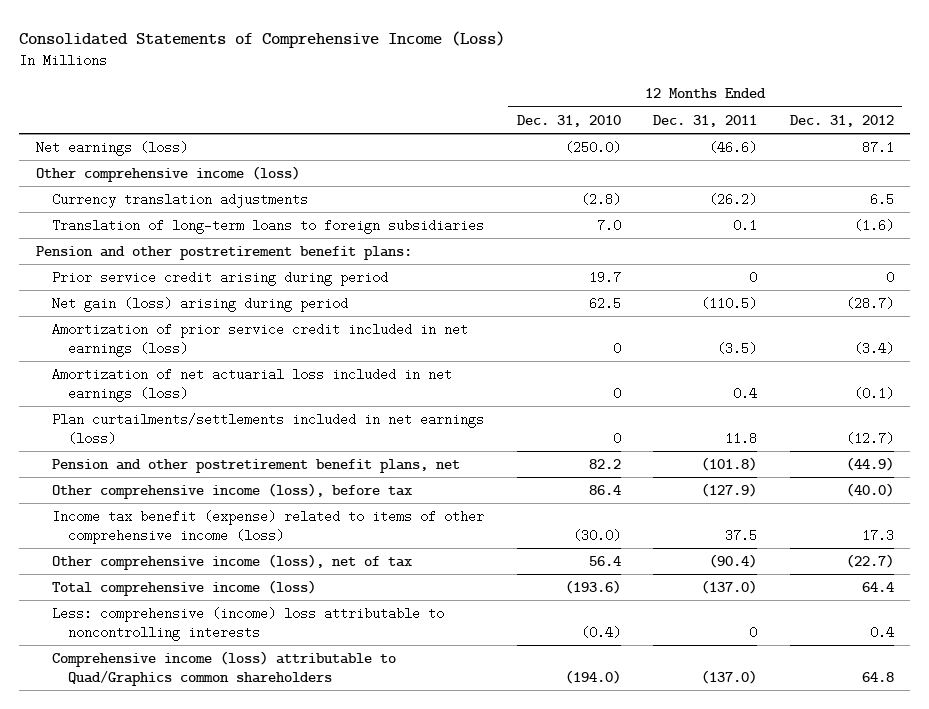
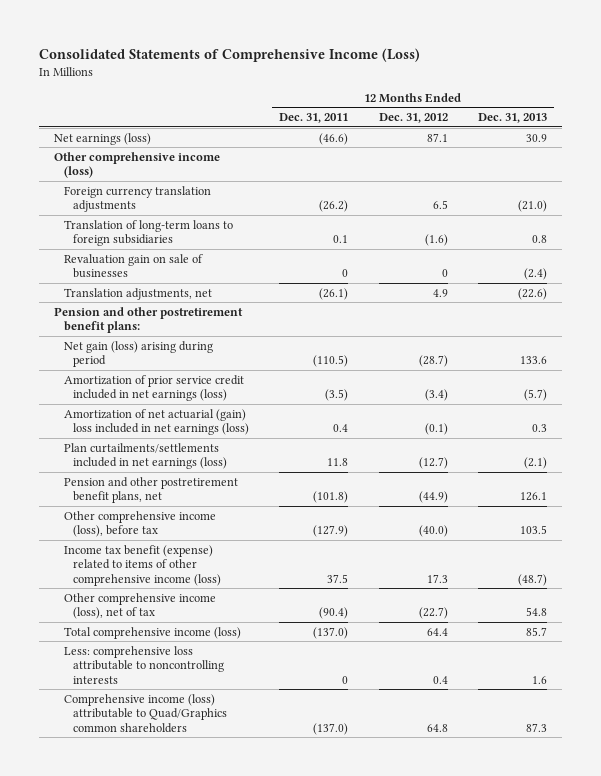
[516,114,621,127] Dec. 31, 2010 -> none
none -> [477,113,547,124] Dec. 31, 2013
[51,192,308,208] Currency translation adjustments -> [63,185,211,213] Foreign currency translation adjustments
none -> [63,253,203,279] Revaluation gain on sale of businesses
none -> [63,287,212,300] Translation adjustments, net
[51,270,388,286] Prior service credit arising during period -> none
[51,367,452,403] Amortization of net actuarial loss included in net earnings (loss) -> [63,408,250,436] Amortization of net actuarial (gain) loss included in net earnings (loss)
[51,606,444,642] Less: comprehensive (income) loss attributable to noncontrolling interests -> [63,645,225,684] Less: comprehensive loss attributable to noncontrolling interests

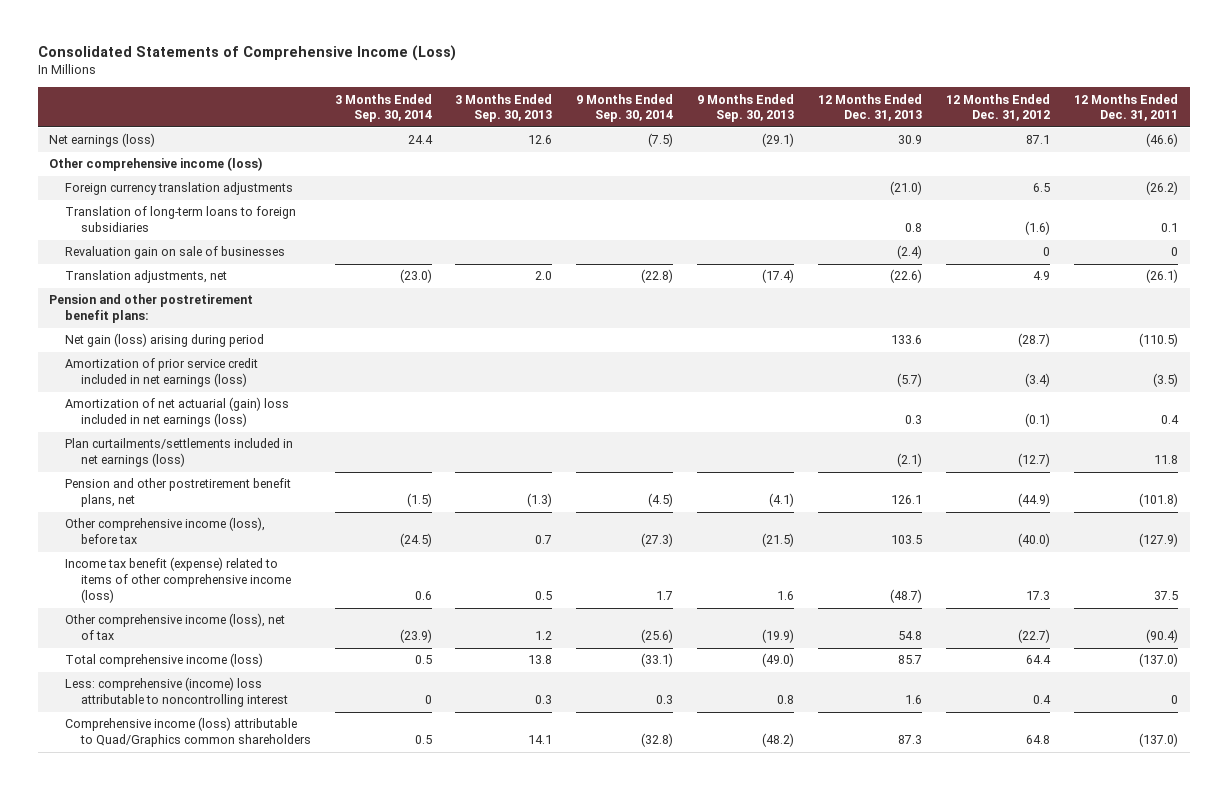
none -> [334,93,432,123] 3 Months Ended Sep. 30, 2014
none -> [455,93,553,123] 3 Months Ended Sep. 30, 2013
none -> [576,93,674,123] 9 Months Ended Sep. 30, 2014
none -> [697,93,795,123] 9 Months Ended Sep. 30, 2013
[63,645,225,684] Less: comprehensive loss attributable to noncontrolling interests -> [65,677,288,708] Less: comprehensive (income) loss attributable to noncontrolling interest

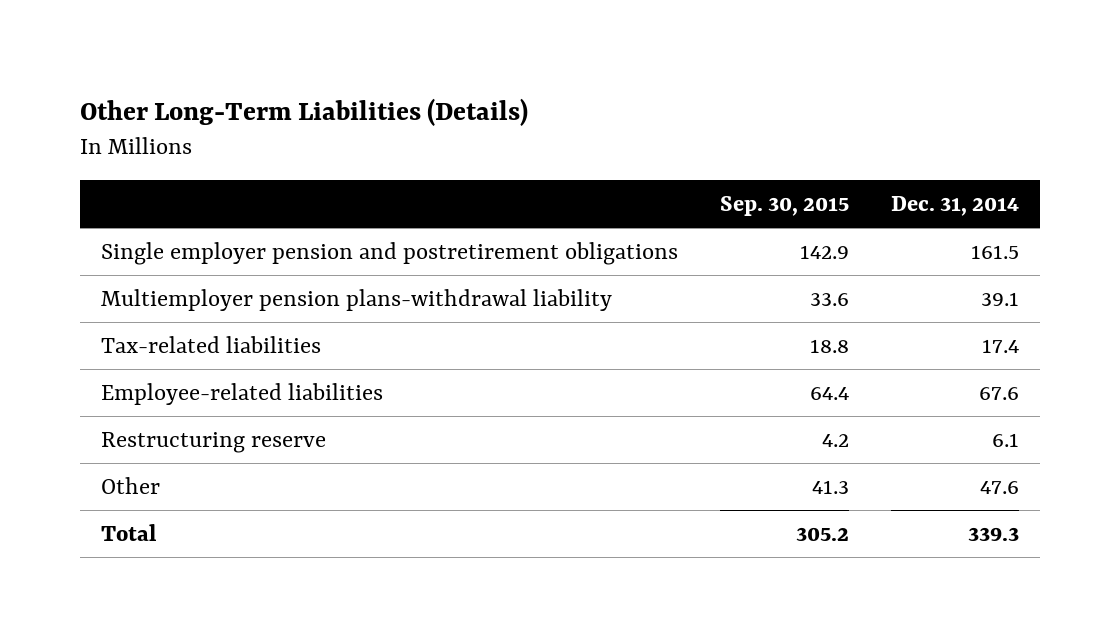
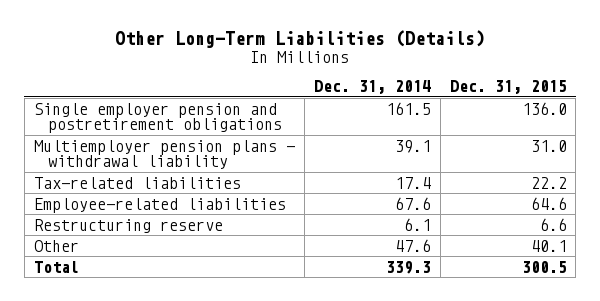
[720,195,850,216] Sep. 30, 2015 -> none
none -> [449,80,567,95] Dec. 31, 2015
[100,288,612,311] Multiemployer pension plans-withdrawal liability -> [33,139,295,170] Multiemployer pension plans - withdrawal liability

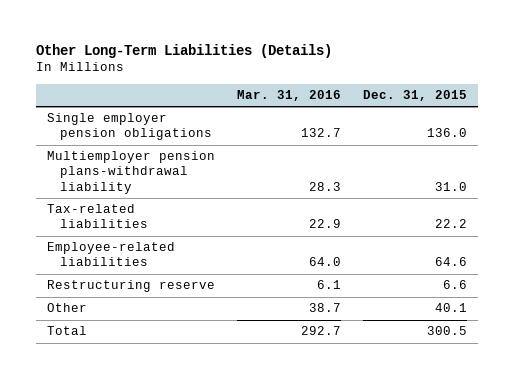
[313,80,431,95] Dec. 31, 2014 -> none
none -> [236,89,341,101] Mar. 31, 2016
[33,102,283,134] Single employer pension and postretirement obligations -> [46,113,212,141] Single employer pension obligations
[33,139,295,170] Multiemployer pension plans - withdrawal liability -> [46,151,215,194] Multiemployer pension plans-withdrawal liability

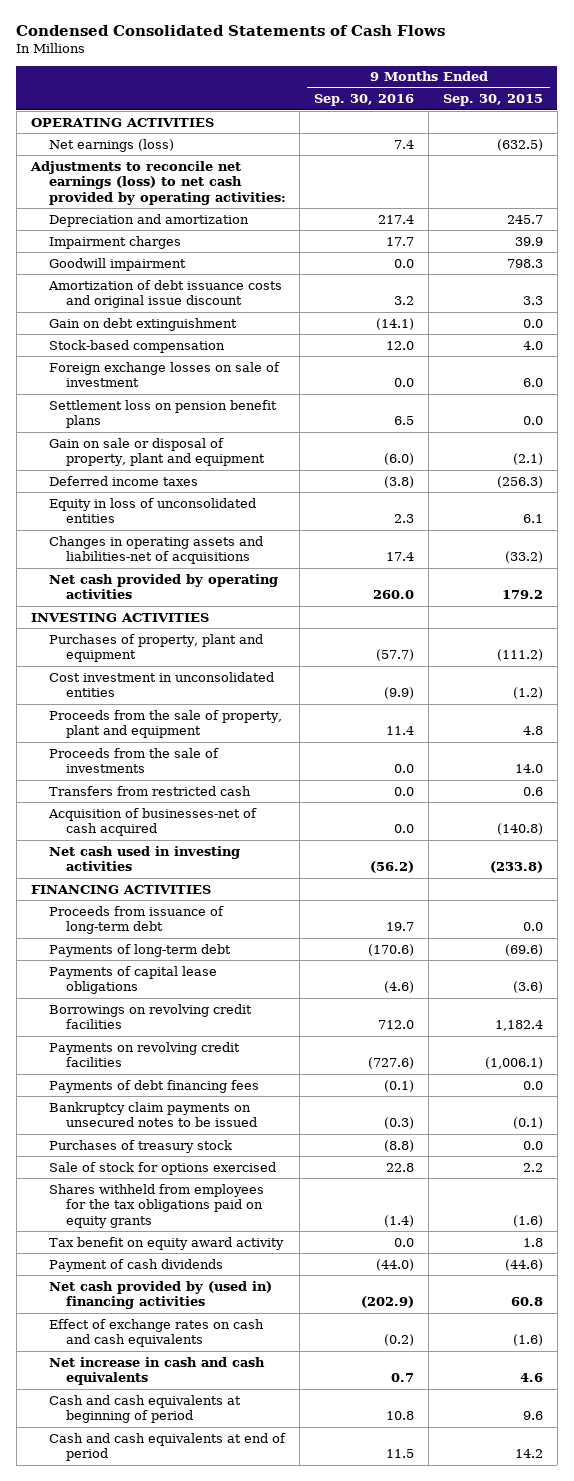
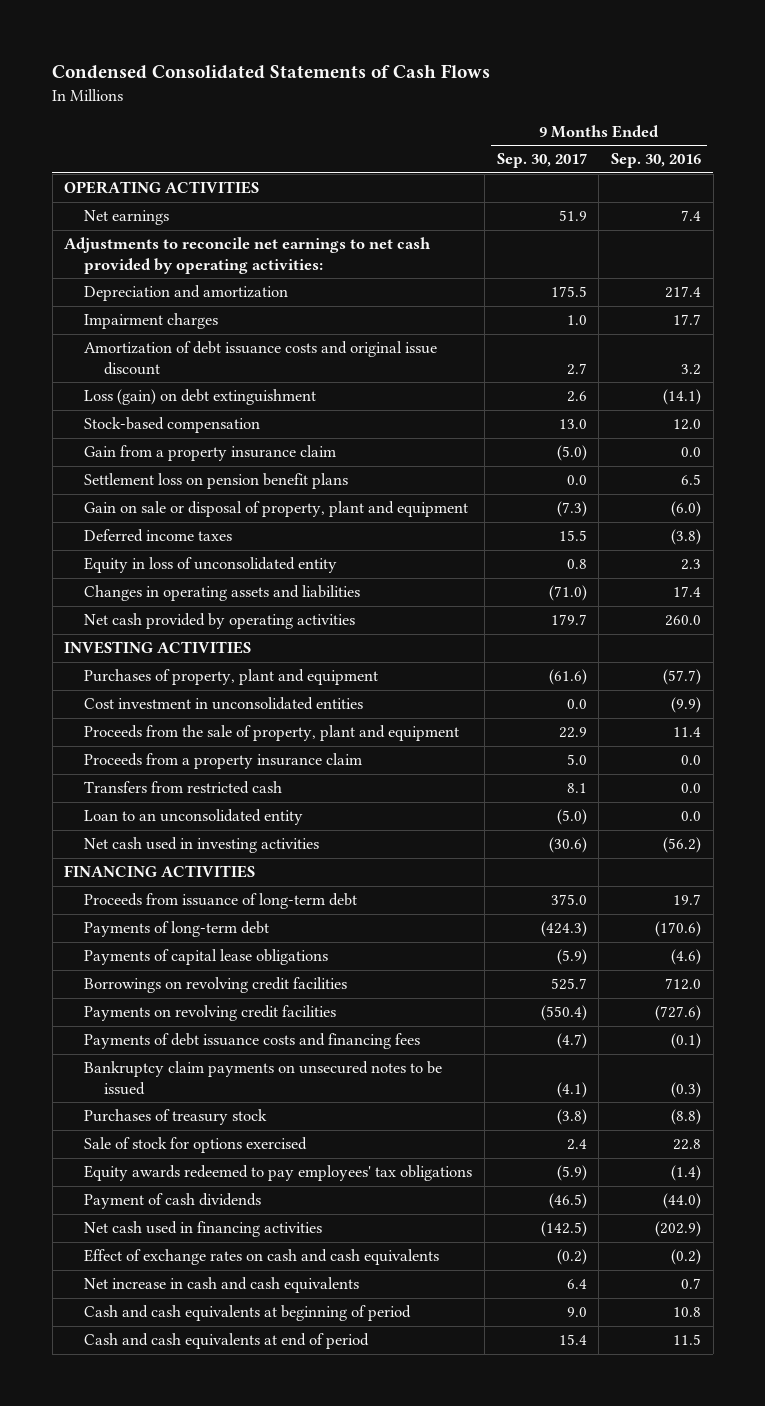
[443,94,544,107] Sep. 30, 2015 -> none
none -> [496,153,587,169] Sep. 30, 2017
[48,138,174,152] Net earnings (loss) -> [84,210,170,226] Net earnings
[29,160,286,205] Adjustments to reconcile net earnings (loss) to net cash provided by operating activities: -> [64,237,432,274] Adjustments to reconcile net earnings to net cash provided by operating activities:
[48,257,186,271] Goodwill impairment -> none
[48,317,237,331] Gain on debt extinguishment -> [84,389,317,406] Loss (gain) on debt extinguishment
[48,361,280,388] Foreign exchange losses on sale of investment -> none
none -> [84,445,337,462] Gain from a property insurance claim
[48,497,256,524] Equity in loss of unconsolidated entities -> [84,557,338,574] Equity in loss of unconsolidated entity
[48,535,263,565] Changes in operating assets and liabilities-net of acquisitions -> [84,585,361,602] Changes in operating assets and liabilities
[48,747,219,774] Proceeds from the sale of investments -> none
none -> [84,753,363,770] Proceeds from a property insurance claim
[47,807,257,837] Acquisition of businesses-net of cash acquired -> none
none -> [84,809,304,826] Loan to an unconsolidated entity
[48,1079,259,1093] Payments of debt financing fees -> [84,1033,421,1050] Payments of debt issuance costs and financing fees
[48,1236,284,1250] Tax benefit on equity award activity -> none
[48,1183,264,1228] Shares withheld from employees for the tax obligations paid on equity grants -> [84,1165,473,1182] Equity awards redeemed to pay employees' tax obligations
[48,1280,272,1310] Net cash provided by (used in) financing activities -> [84,1221,323,1238] Net cash used in financing activities

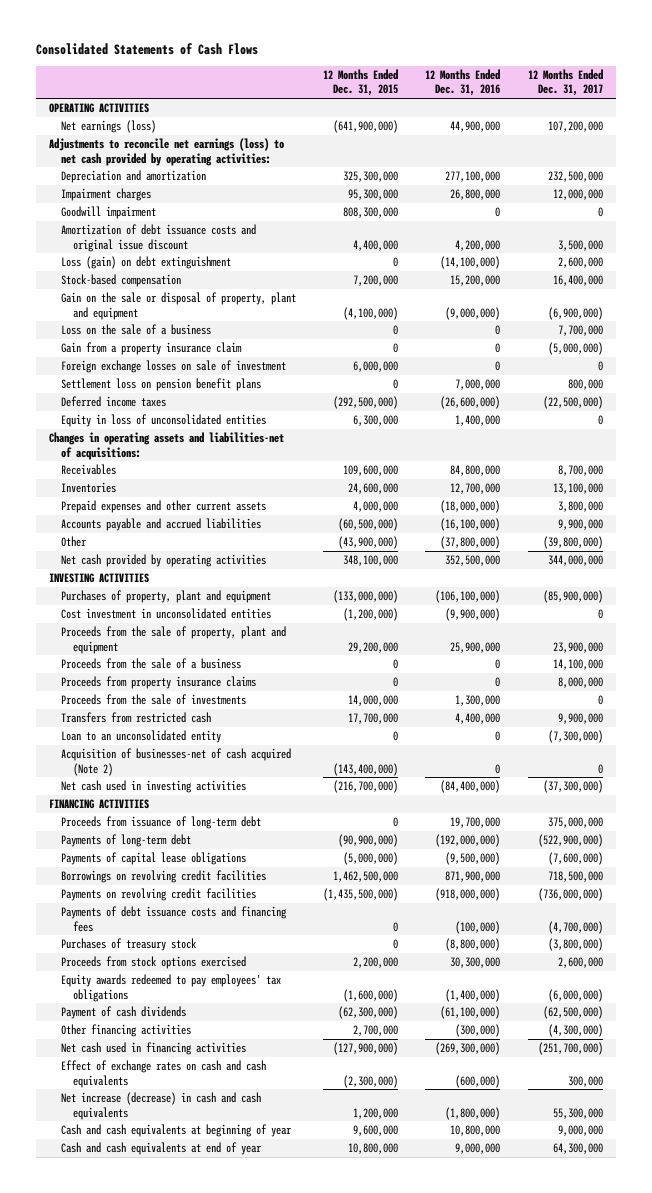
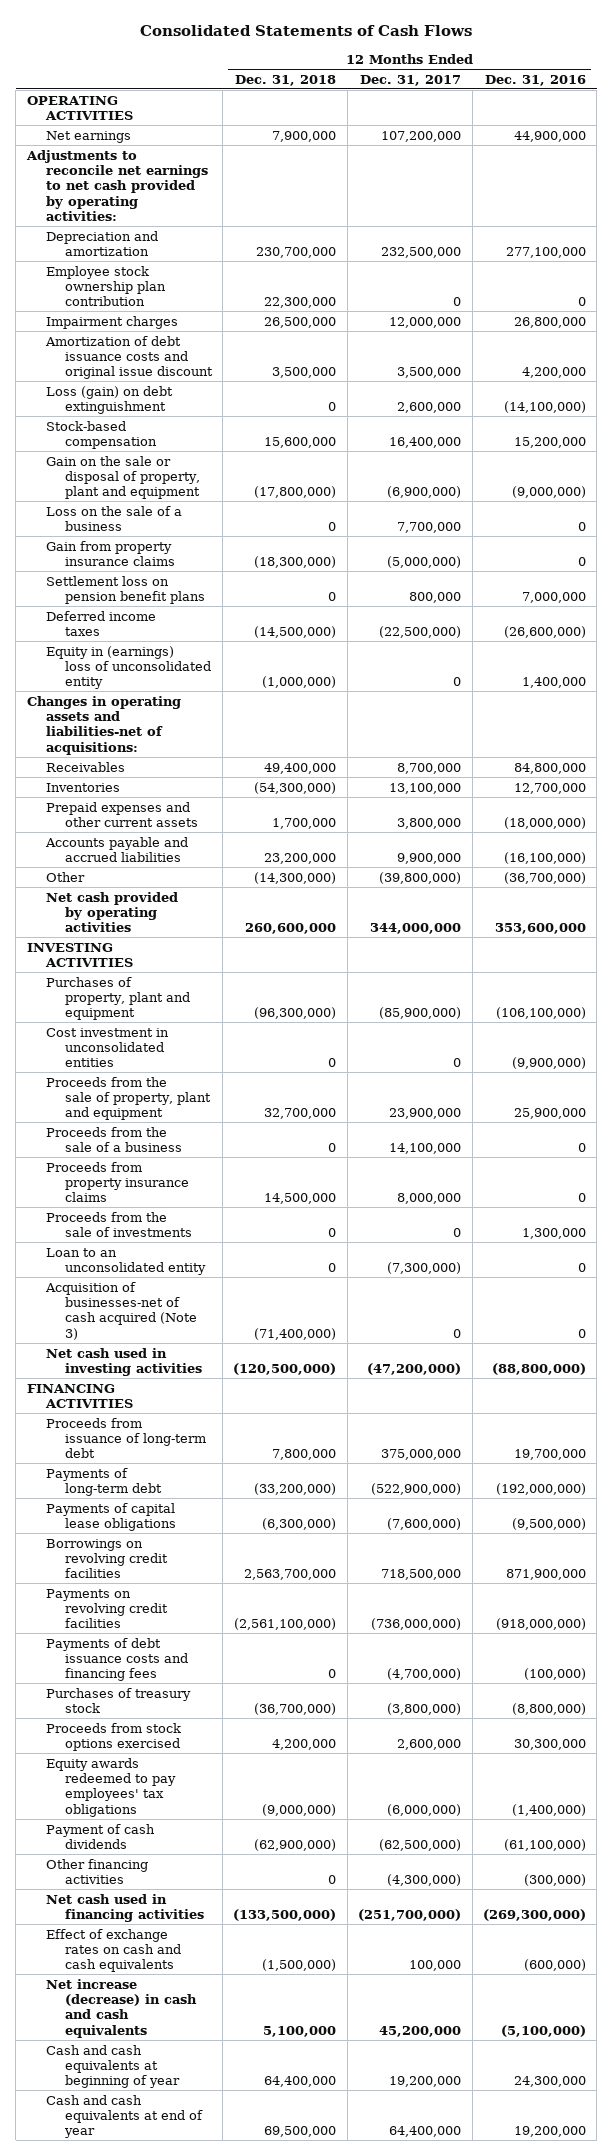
[323,68,399,97] 12 Months Ended Dec. 31, 2015 -> none
none -> [235,74,337,86] Dec. 31, 2018
[60,119,156,133] Net earnings (loss) -> [45,130,131,143] Net earnings
[49,137,285,166] Adjustments to reconcile net earnings (loss) to net cash provided by operating activities: -> [25,149,208,221] Adjustments to reconcile net earnings to net cash provided by operating activities:
none -> [45,265,166,307] Employee stock ownership plan contribution
[60,205,156,219] Goodwill impairment -> none
[60,359,286,373] Foreign exchange losses on sale of investment -> none
[60,341,242,355] Gain from a property insurance claim -> [45,540,175,566] Gain from property insurance claims
[60,413,266,427] Equity in loss of unconsolidated entities -> [45,645,211,690] Equity in (earnings) loss of unconsolidated entity
[440,535,501,549] (37,800,000) -> [503,871,586,884] (36,700,000)
[445,554,501,566] 352,500,000 -> [494,923,586,935] 353,600,000
[60,711,211,723] Transfers from restricted cash -> none
[60,747,291,776] Acquisition of businesses-net of cash acquired (Note 2) -> [44,1281,197,1340] Acquisition of businesses-net of cash acquired (Note 3)
[440,779,501,793] (84,400,000) -> [491,1362,586,1375] (88,800,000)
[542,779,603,793] (37,300,000) -> [367,1362,462,1375] (47,200,000)
[567,1075,603,1087] 300,000 -> [409,1960,462,1972] 100,000
[445,1106,501,1120] (1,800,000) -> [500,2024,586,2037] (5,100,000)
[552,1107,603,1119] 55,300,000 -> [379,2025,462,2037] 45,200,000
[450,1124,501,1136] 10,800,000 -> [513,2076,586,2088] 24,300,000
[557,1124,603,1136] 9,000,000 -> [389,2076,462,2088] 19,200,000
[455,1142,501,1154] 9,000,000 -> [513,2126,586,2138] 19,200,000
[552,1142,603,1154] 64,300,000 -> [389,2126,462,2138] 64,400,000

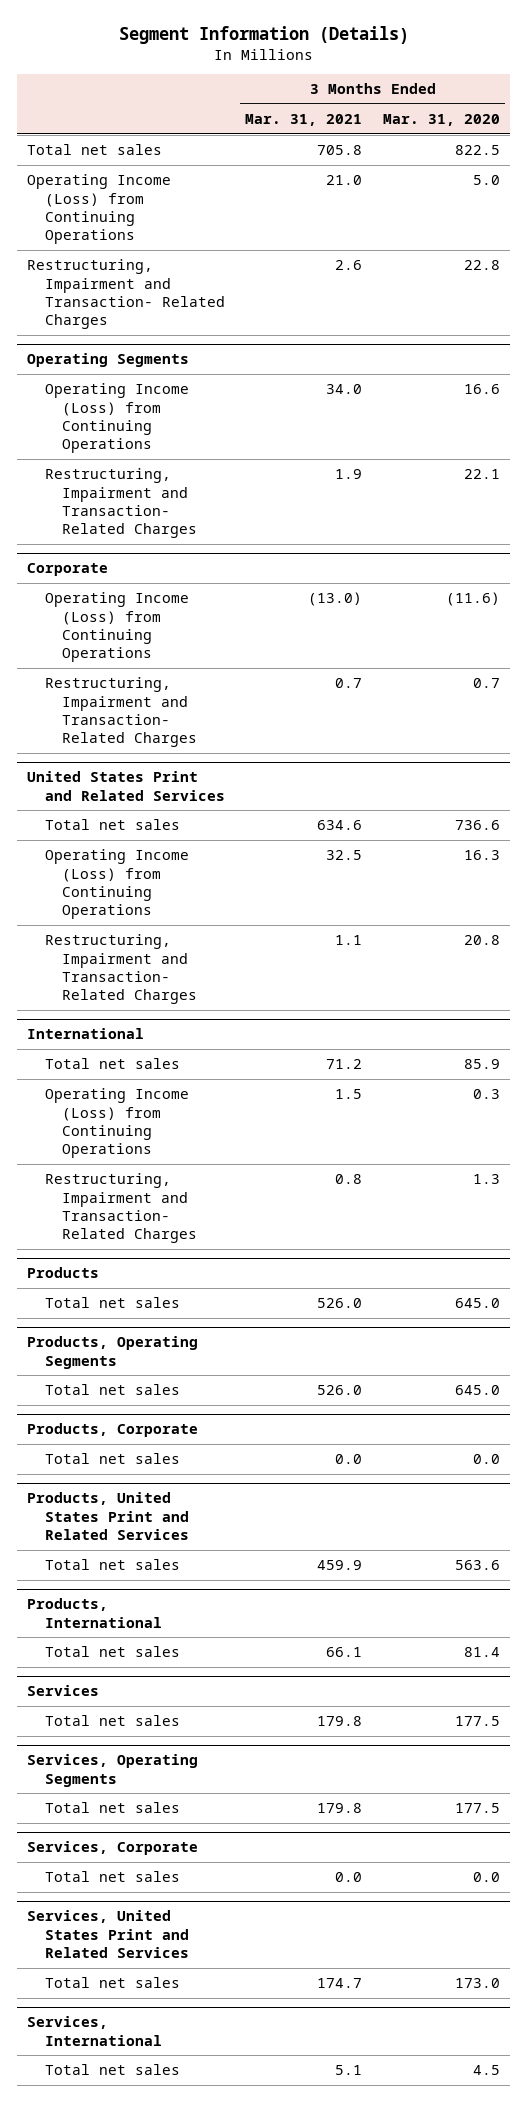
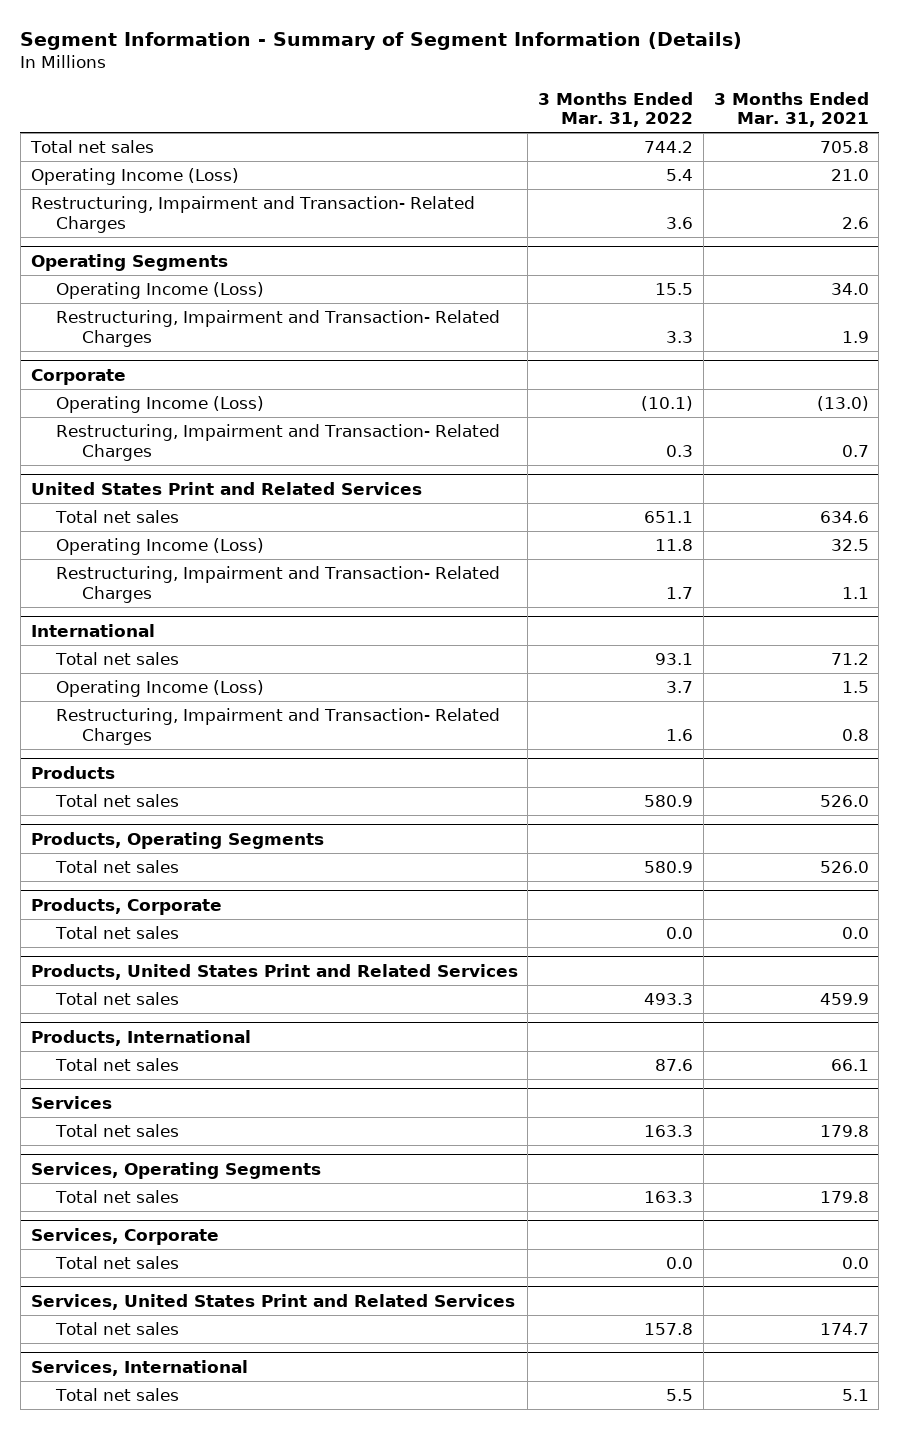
[118,25,409,44] Segment Information (Details) -> [20,31,743,50] Segment Information - Summary of Segment Information (Details)
[382,114,500,127] Mar. 31, 2020 -> none
none -> [538,91,694,128] 3 Months Ended Mar. 31, 2022
[27,174,172,245] Operating Income (Loss) from Continuing Operations -> [30,167,239,185] Operating Income (Loss)
[44,383,189,454] Operating Income (Loss) from Continuing Operations -> [56,281,265,299] Operating Income (Loss)
[44,592,189,663] Operating Income (Loss) from Continuing Operations -> [56,395,265,413] Operating Income (Loss)
[44,849,189,920] Operating Income (Loss) from Continuing Operations -> [56,537,265,555] Operating Income (Loss)
[44,1088,189,1159] Operating Income (Loss) from Continuing Operations -> [56,679,265,697] Operating Income (Loss)

